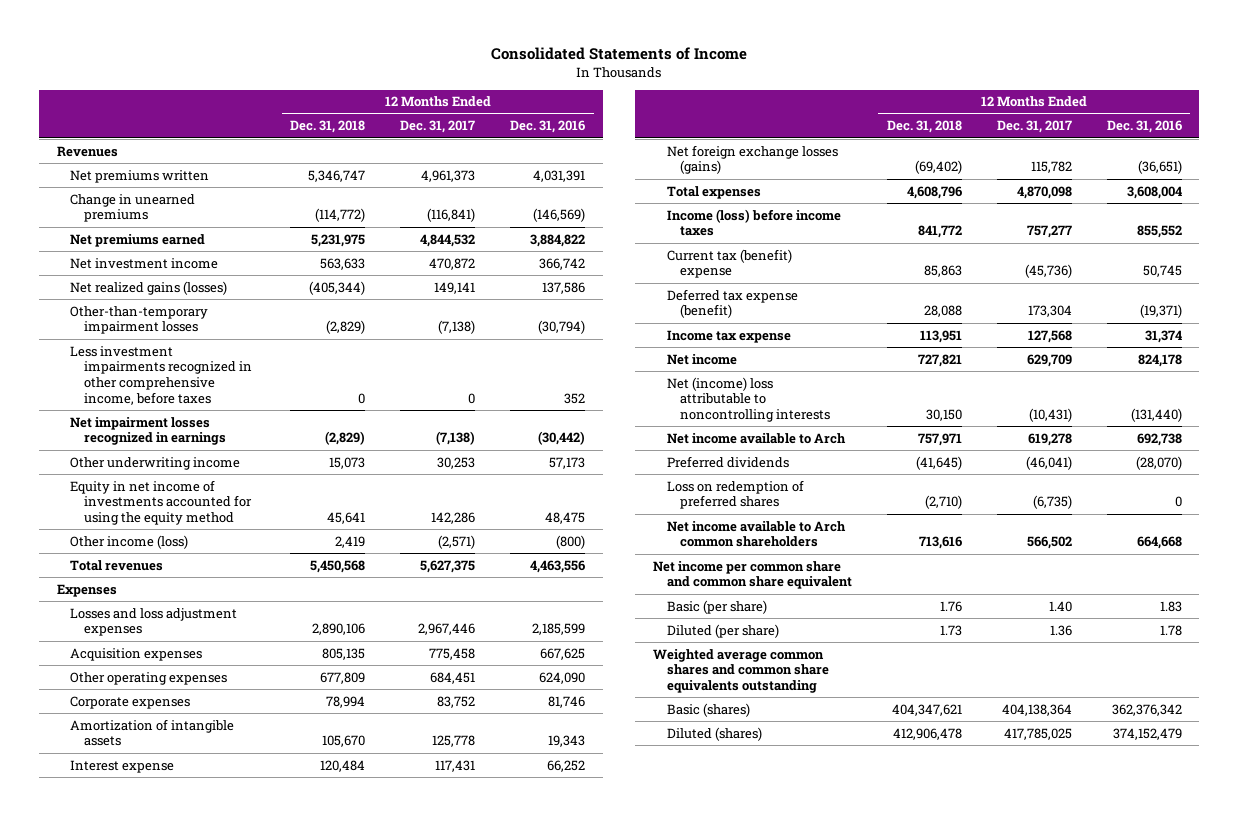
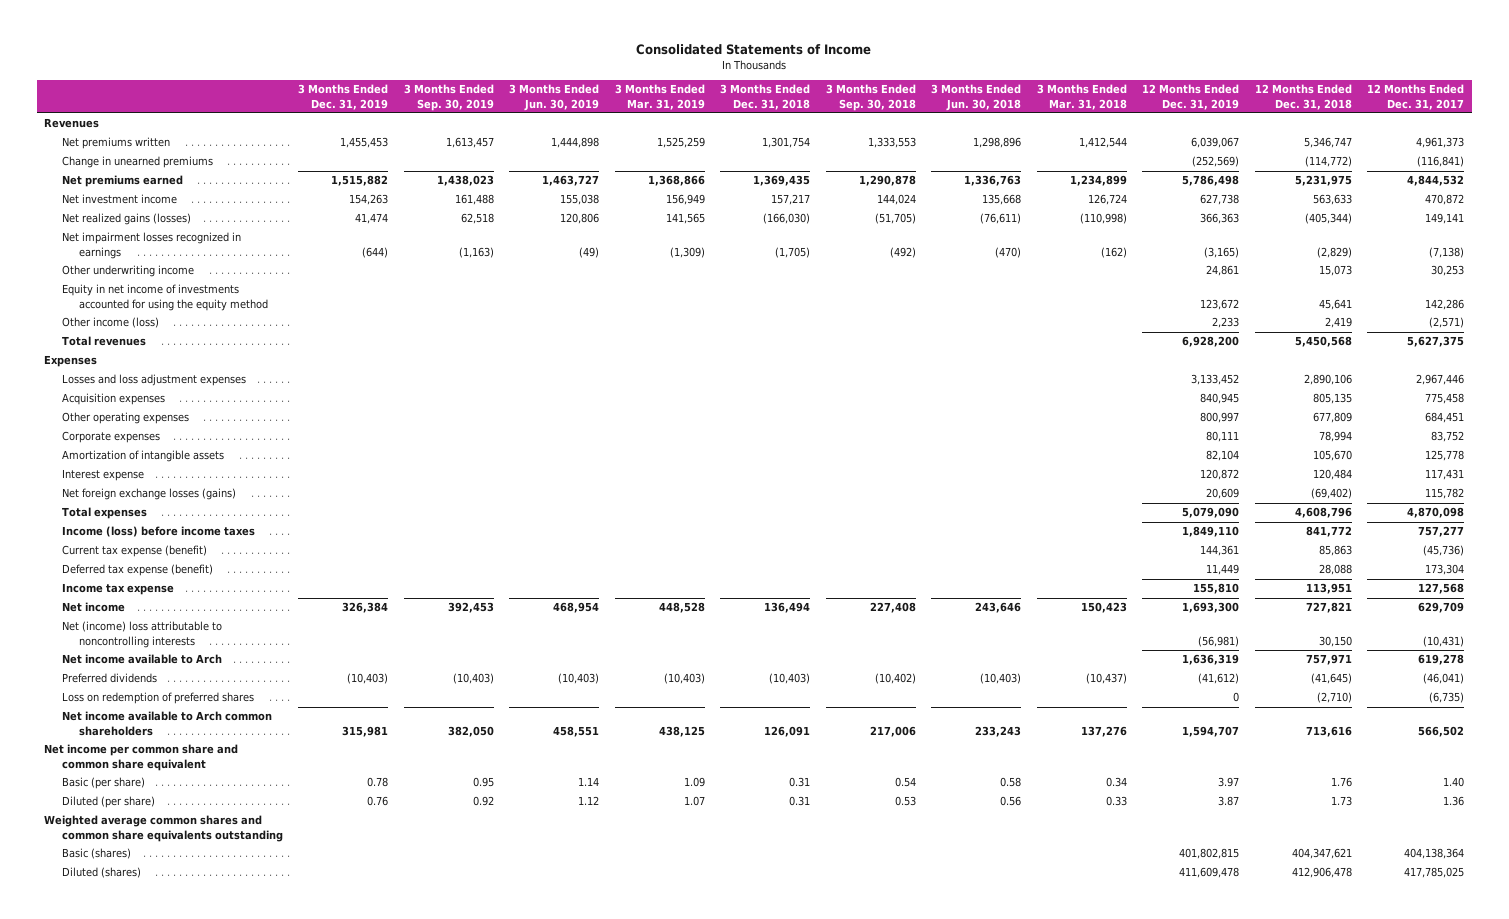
[510,120,586,134] Dec. 31, 2016 -> none
none -> [298,84,389,110] 3 Months Ended Dec. 31, 2019
none -> [403,84,494,111] 3 Months Ended Sep. 30, 2019
none -> [509,84,600,111] 3 Months Ended Jun. 30, 2019
none -> [614,84,705,110] 3 Months Ended Mar. 31, 2019
none -> [720,84,811,110] 3 Months Ended Dec. 31, 2018
none -> [825,84,916,111] 3 Months Ended Sep. 30, 2018
none -> [931,84,1022,111] 3 Months Ended Jun. 30, 2018
none -> [1036,84,1127,110] 3 Months Ended Mar. 31, 2018
none -> [1142,84,1240,110] 12 Months Ended Dec. 31, 2019
[70,305,209,335] Other-than-temporary impairment losses -> none
[70,345,252,405] Less investment impairments recognized in other comprehensive income, before taxes -> none
[666,248,792,279] Current tax (benefit) expense -> [61,545,207,558] Current tax expense (benefit)

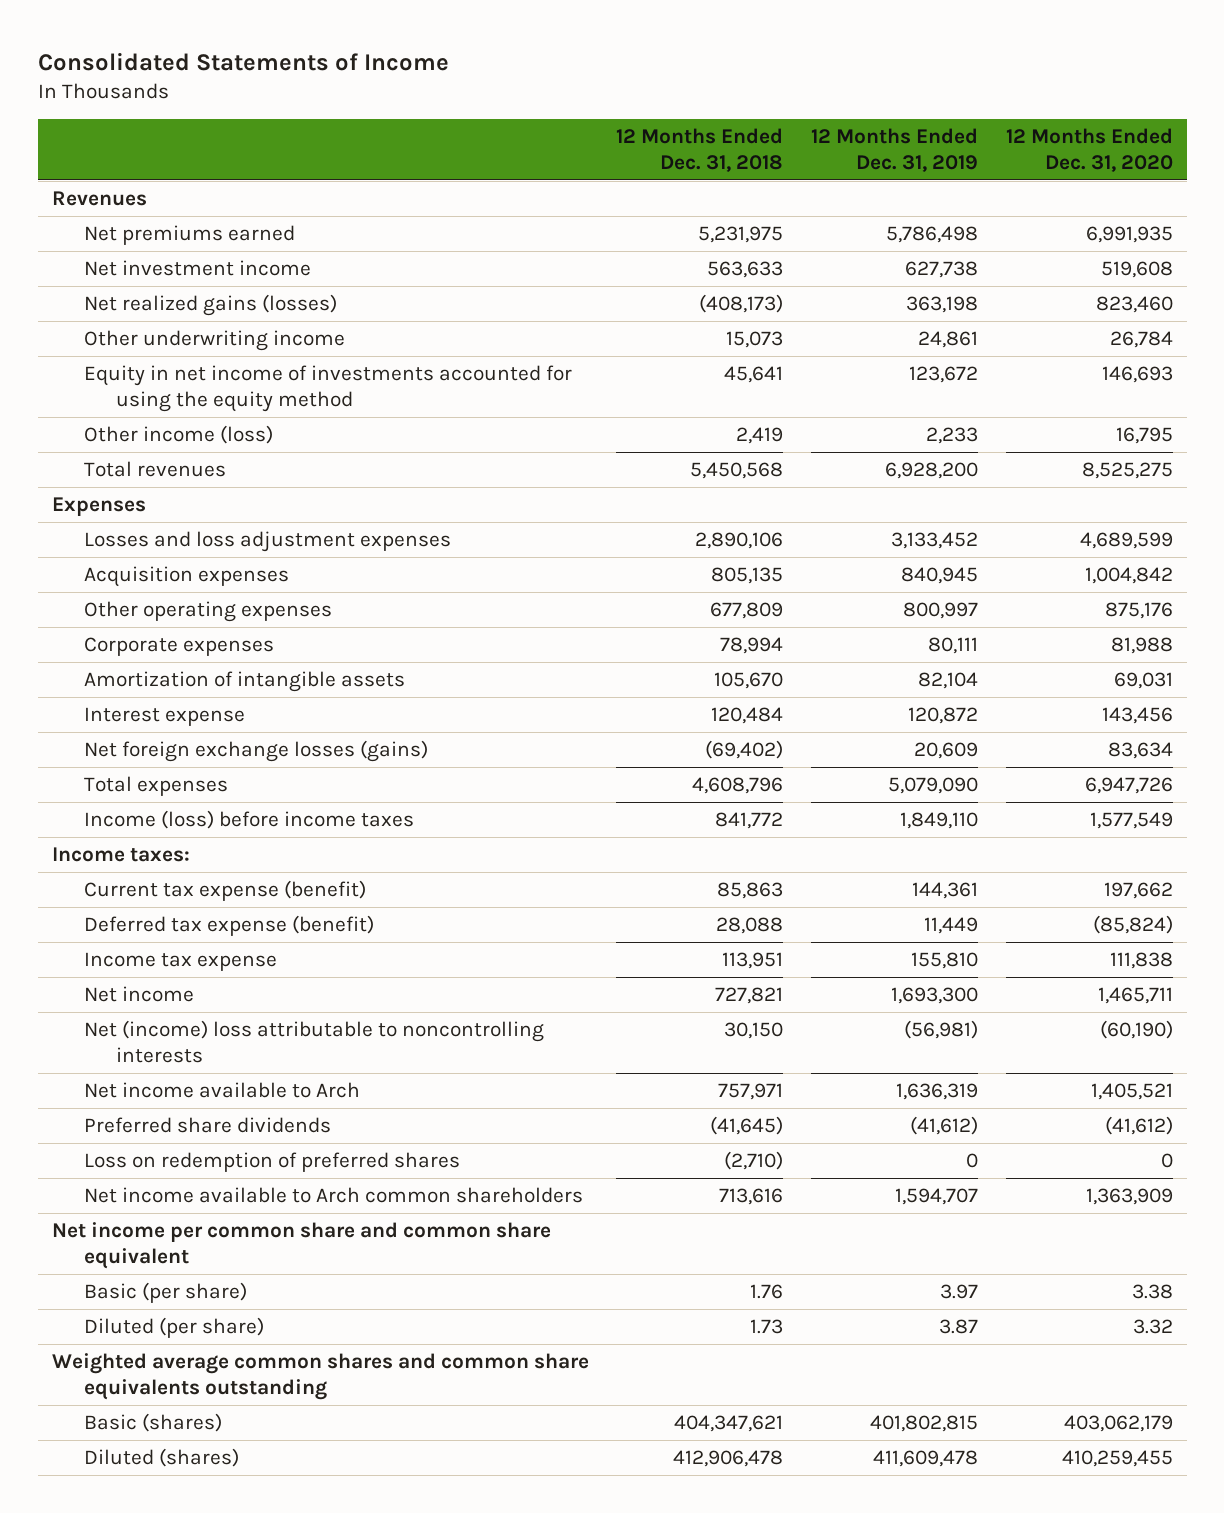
[298,84,389,110] 3 Months Ended Dec. 31, 2019 -> none
[403,84,494,111] 3 Months Ended Sep. 30, 2019 -> none
[509,84,600,111] 3 Months Ended Jun. 30, 2019 -> none
[614,84,705,110] 3 Months Ended Mar. 31, 2019 -> none
[720,84,811,110] 3 Months Ended Dec. 31, 2018 -> none
[825,84,916,111] 3 Months Ended Sep. 30, 2018 -> none
[931,84,1022,111] 3 Months Ended Jun. 30, 2018 -> none
[1036,84,1127,110] 3 Months Ended Mar. 31, 2018 -> none
[1367,84,1465,110] 12 Months Ended Dec. 31, 2017 -> none
none -> [1005,128,1173,173] 12 Months Ended Dec. 31, 2020
[61,137,170,150] Net premiums written -> none
[61,156,213,169] Change in unearned premiums -> none
[61,232,241,259] Net impairment losses recognized in earnings -> none
[1200,213,1240,225] 366,363 -> [906,296,979,314] 363,198
[1304,213,1352,225] (405,344) -> [699,294,784,314] (408,173)
none -> [51,847,190,863] Income taxes:
[61,673,157,684] Preferred dividends -> [83,1117,331,1134] Preferred share dividends

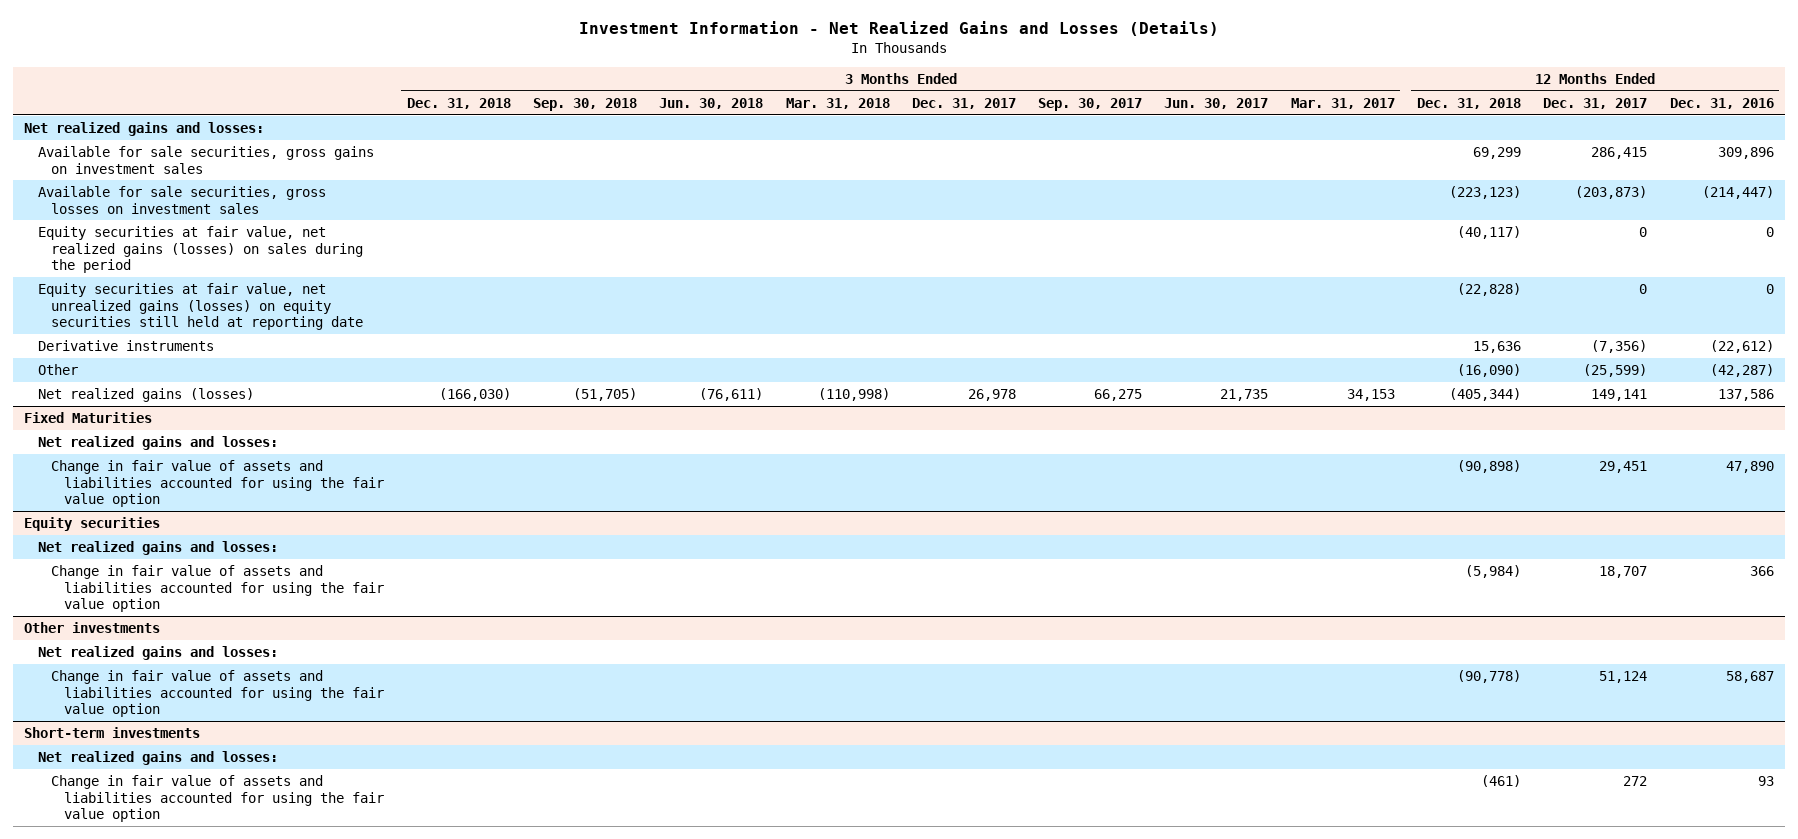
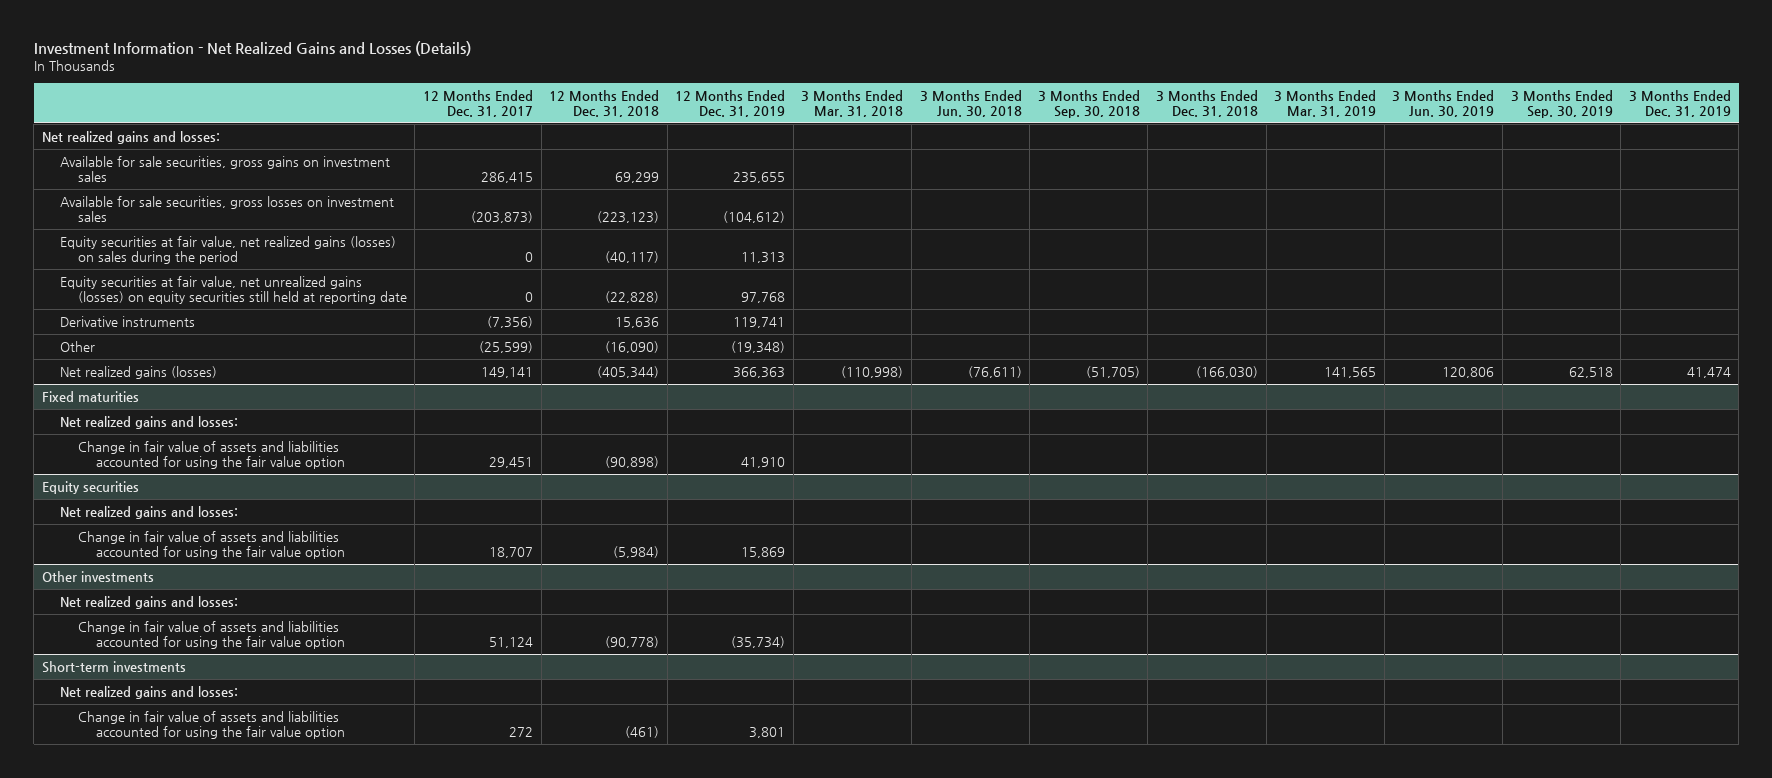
[911,97,1016,109] Dec. 31, 2017 -> none
[1038,97,1143,111] Sep. 30, 2017 -> none
[1164,97,1269,109] Jun. 30, 2017 -> none
[1290,97,1395,109] Mar. 31, 2017 -> none
[1669,97,1774,109] Dec. 31, 2016 -> none
none -> [675,89,786,117] 12 Months Ended Dec. 31, 2019
none -> [1274,89,1377,117] 3 Months Ended Mar. 31, 2019
none -> [1392,89,1495,117] 3 Months Ended Jun. 30, 2019
none -> [1510,89,1613,118] 3 Months Ended Sep. 30, 2019
none -> [1628,89,1731,117] 3 Months Ended Dec. 31, 2019
[24,411,153,423] Fixed Maturities -> [41,390,139,402] Fixed maturities

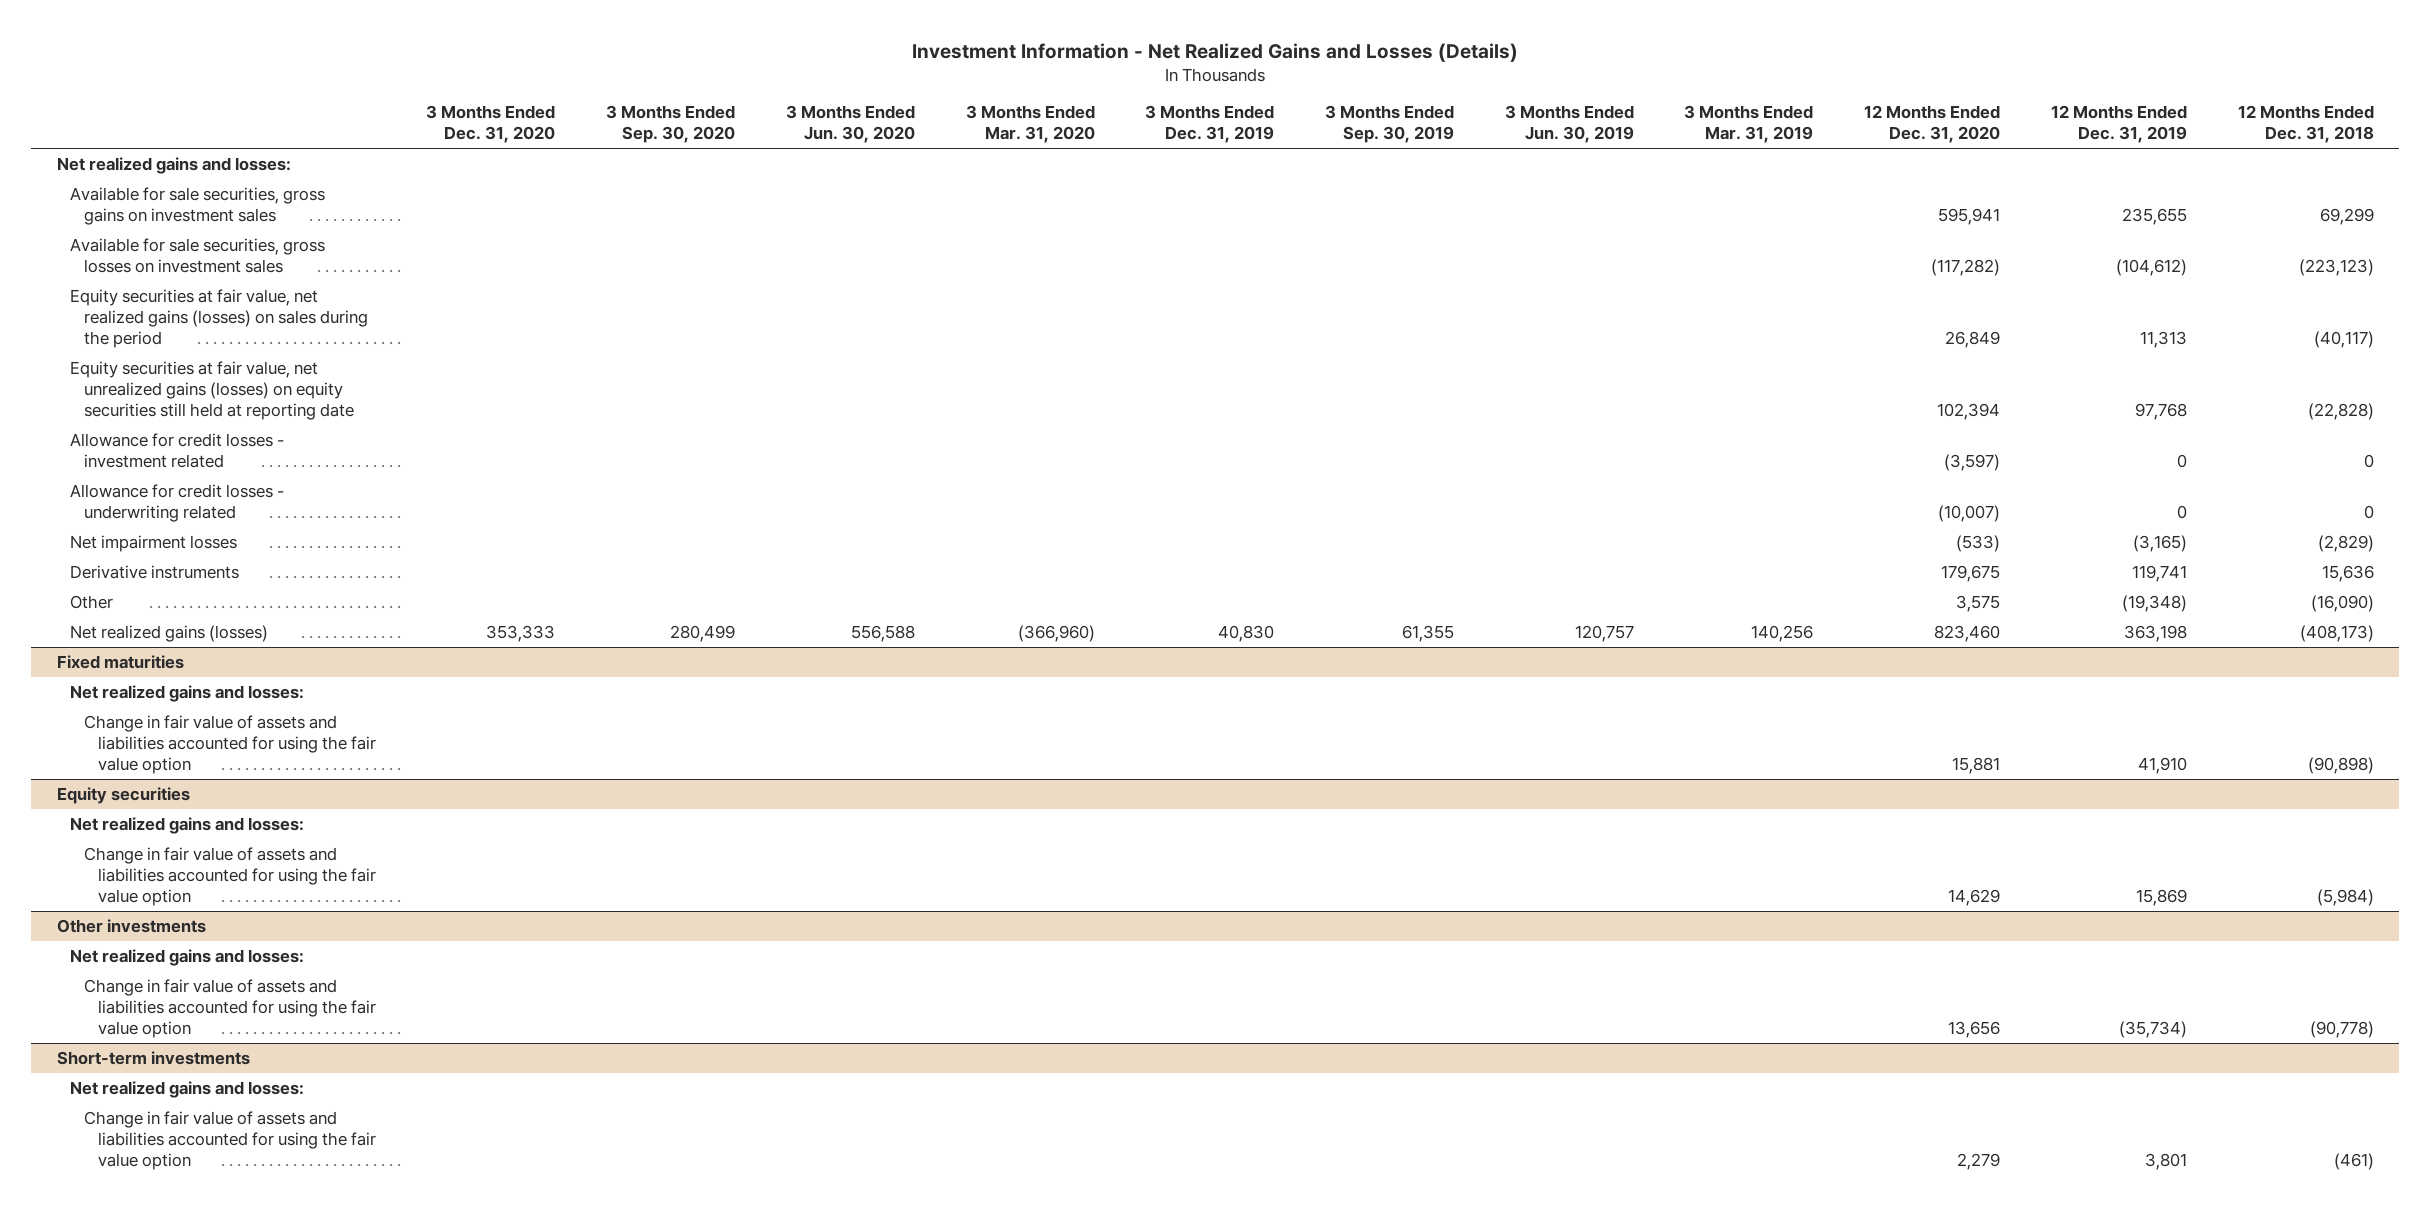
[422,89,533,117] 12 Months Ended Dec. 31, 2017 -> none
[801,89,904,117] 3 Months Ended Mar. 31, 2018 -> none
[919,89,1022,117] 3 Months Ended Jun. 30, 2018 -> none
[1037,89,1140,118] 3 Months Ended Sep. 30, 2018 -> none
[1156,89,1259,117] 3 Months Ended Dec. 31, 2018 -> none
none -> [426,105,556,144] 3 Months Ended Dec. 31, 2020
none -> [606,105,736,144] 3 Months Ended Sep. 30, 2020
none -> [785,105,915,144] 3 Months Ended Jun. 30, 2020
none -> [965,105,1095,144] 3 Months Ended Mar. 31, 2020
none -> [1864,105,2001,144] 12 Months Ended Dec. 31, 2020
none -> [70,432,285,468] Allowance for credit losses - investment related
none -> [70,483,285,522] Allowance for credit losses - underwriting related
none -> [70,534,238,552] Net impairment losses
[597,365,660,378] (405,344) -> [2299,624,2374,642] (408,173)
[733,366,786,378] 366,363 -> [2123,624,2187,642] 363,198
[1324,366,1377,378] 141,565 -> [1751,624,1814,642] 140,256
[1442,366,1495,378] 120,806 -> [1574,624,1634,642] 120,757
[1568,366,1613,378] 62,518 -> [1401,624,1454,642] 61,355
[1686,366,1731,378] 41,474 -> [1218,624,1275,642] 40,830

